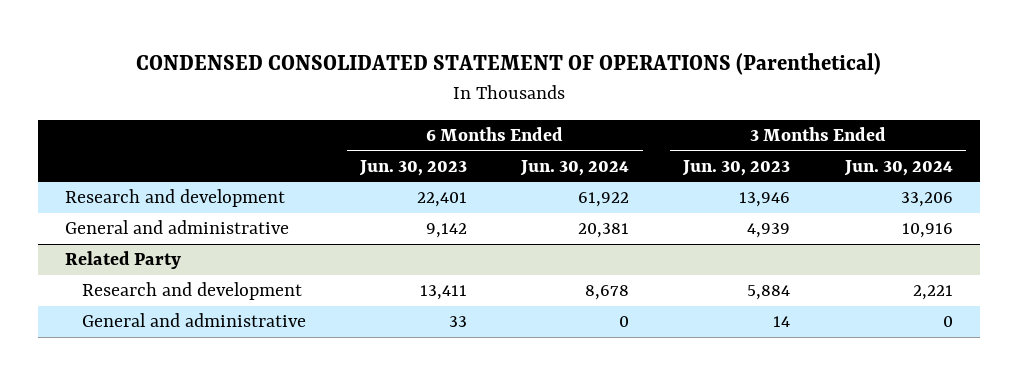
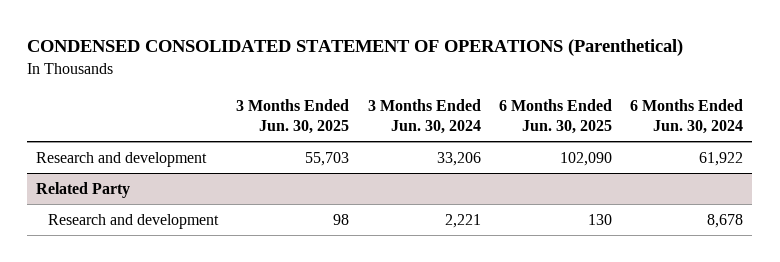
[359,159,468,176] Jun. 30, 2023 -> none
[682,159,791,176] Jun. 30, 2023 -> none
none -> [236,98,350,134] 3 Months Ended Jun. 30, 2025
none -> [498,98,612,134] 6 Months Ended Jun. 30, 2025
[64,220,289,235] General and administrative -> none
[81,313,306,328] General and administrative -> none

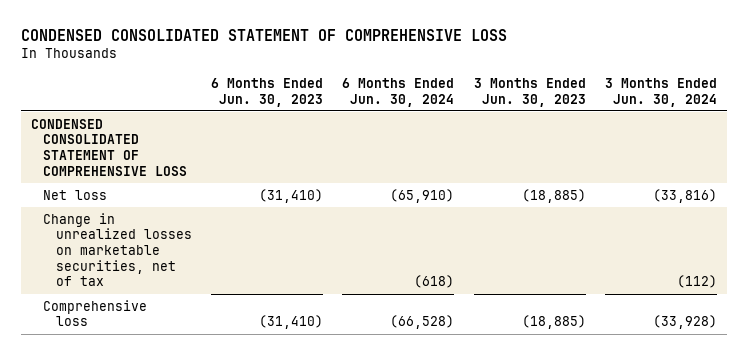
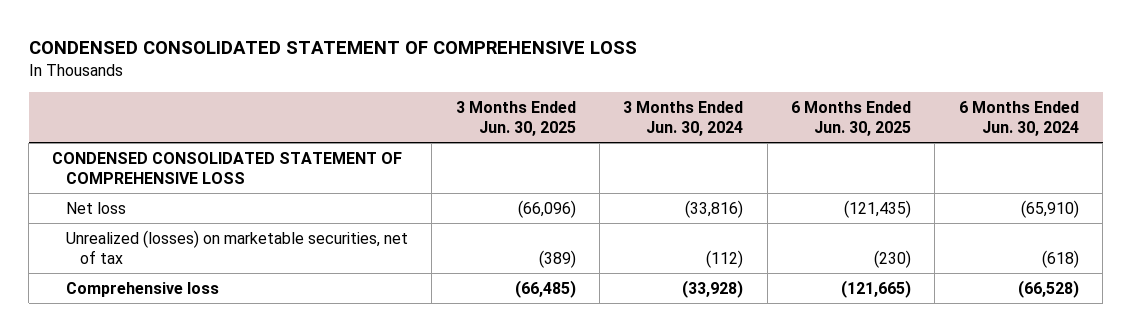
[211,77,324,107] 6 Months Ended Jun. 30, 2023 -> none
[473,77,586,107] 3 Months Ended Jun. 30, 2023 -> none
none -> [455,100,576,136] 3 Months Ended Jun. 30, 2025
none -> [791,100,912,136] 6 Months Ended Jun. 30, 2025
[43,212,192,287] Change in unrealized losses on marketable securities, net of tax -> [66,229,409,265] Unrealized (losses) on marketable securities, net of tax

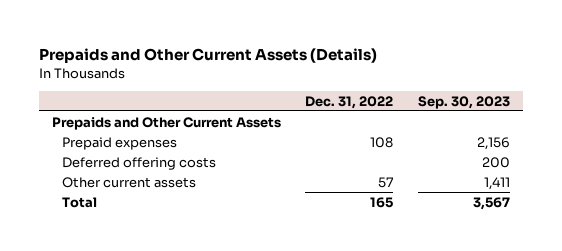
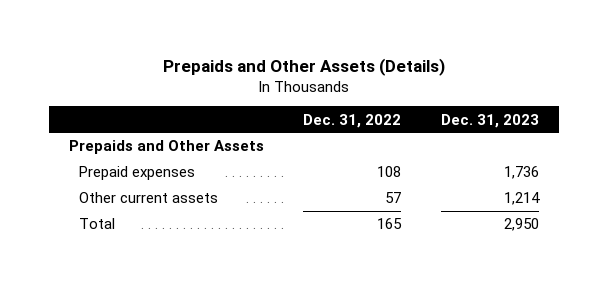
[39,47,378,63] Prepaids and Other Current Assets (Details) -> [162,57,445,76] Prepaids and Other Assets (Details)
[418,95,511,109] Sep. 30, 2023 -> none
none -> [441,113,540,128] Dec. 31, 2023
[51,116,281,130] Prepaids and Other Current Assets -> [68,140,264,155] Prepaids and Other Assets
[61,156,216,170] Deferred offering costs -> none

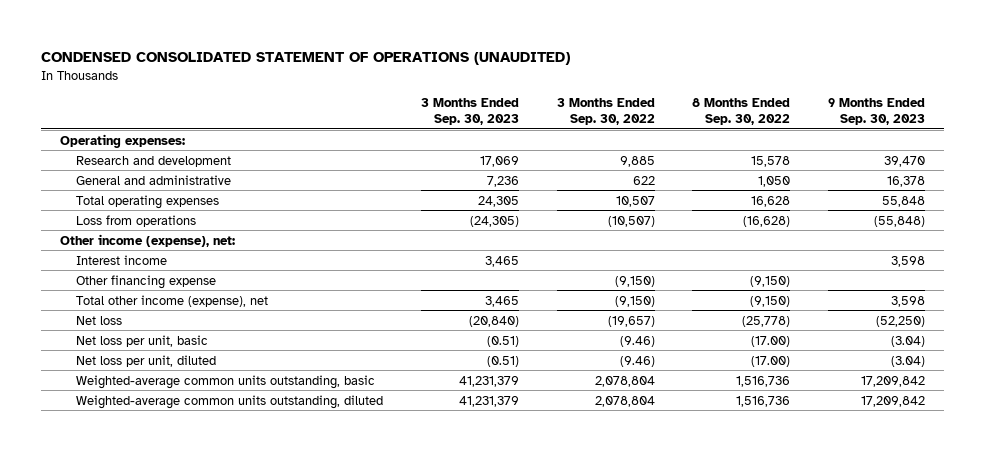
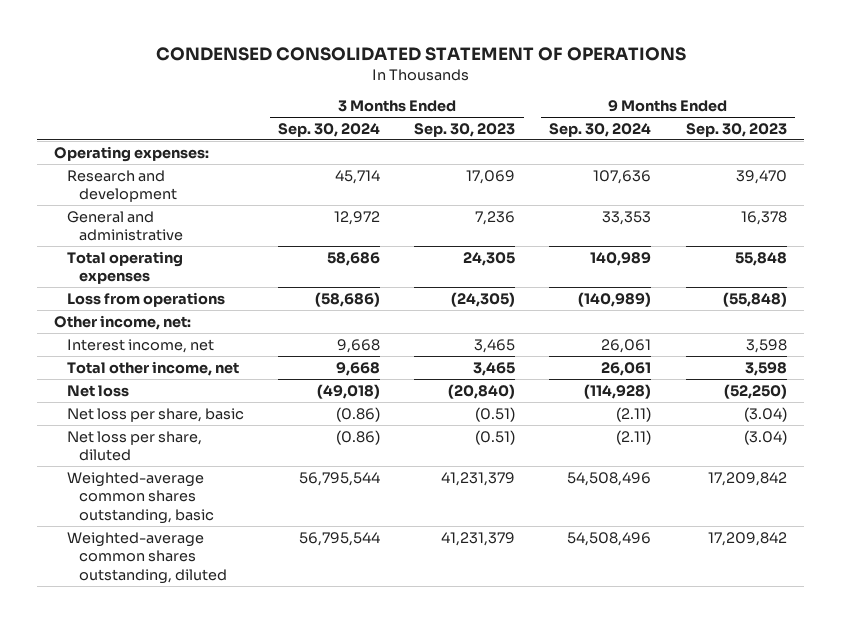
[41,51,571,65] CONDENSED CONSOLIDATED STATEMENT OF OPERATIONS (UNAUDITED) -> [155,47,686,62] CONDENSED CONSOLIDATED STATEMENT OF OPERATIONS
[556,98,655,126] 3 Months Ended Sep. 30, 2022 -> none
[692,98,791,126] 8 Months Ended Sep. 30, 2022 -> none
none -> [278,122,381,137] Sep. 30, 2024
none -> [549,122,652,137] Sep. 30, 2024
[76,274,217,289] Other financing expense -> none
[60,233,236,247] Other income (expense), net: -> [54,314,192,330] Other income, net:
[76,254,168,265] Interest income -> [66,338,214,353] Interest income, net
[76,294,269,307] Total other income (expense), net -> [66,360,239,376] Total other income, net
[76,334,209,347] Net loss per unit, basic -> [66,407,244,422] Net loss per share, basic
[76,354,217,367] Net loss per unit, diluted -> [66,430,202,462] Net loss per share, diluted
[76,374,376,389] Weighted-average common units outstanding, basic -> [66,471,215,524] Weighted-average common shares outstanding, basic
[76,394,384,409] Weighted-average common units outstanding, diluted -> [66,531,228,584] Weighted-average common shares outstanding, diluted

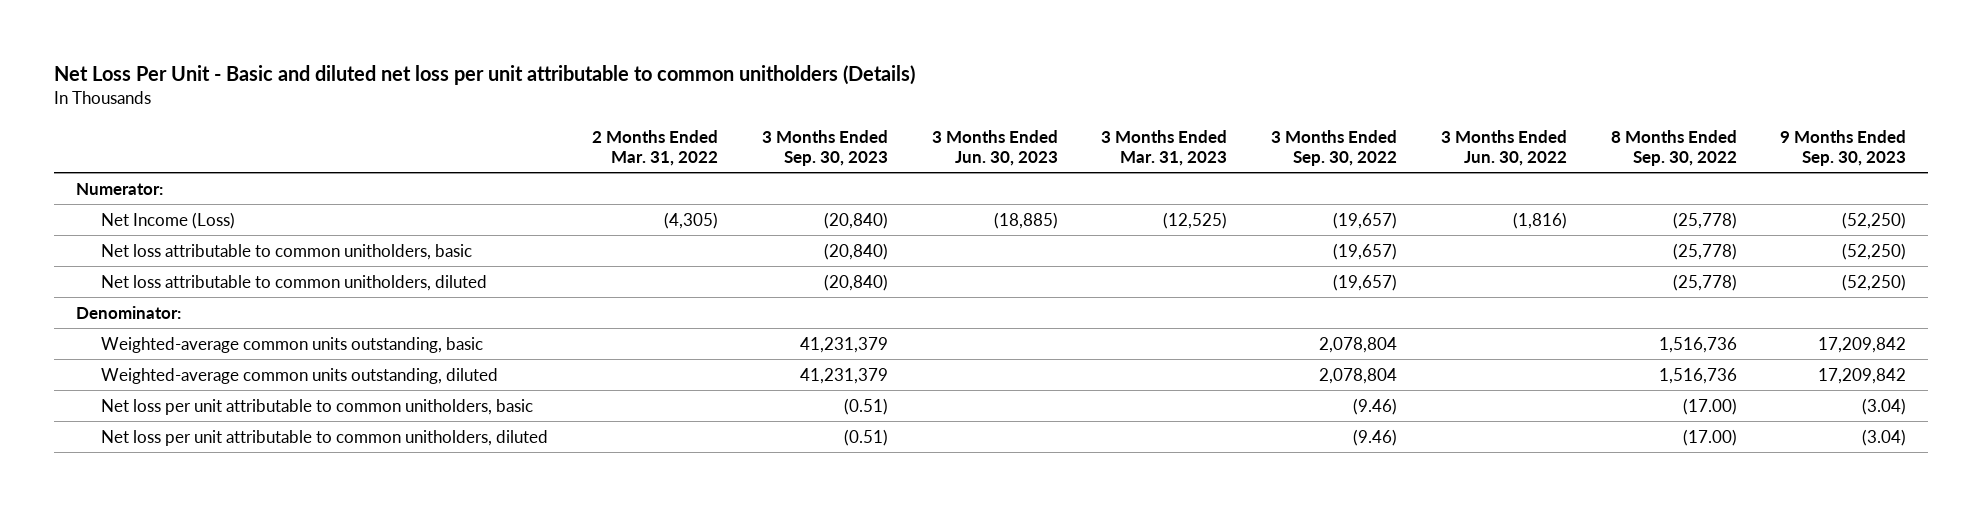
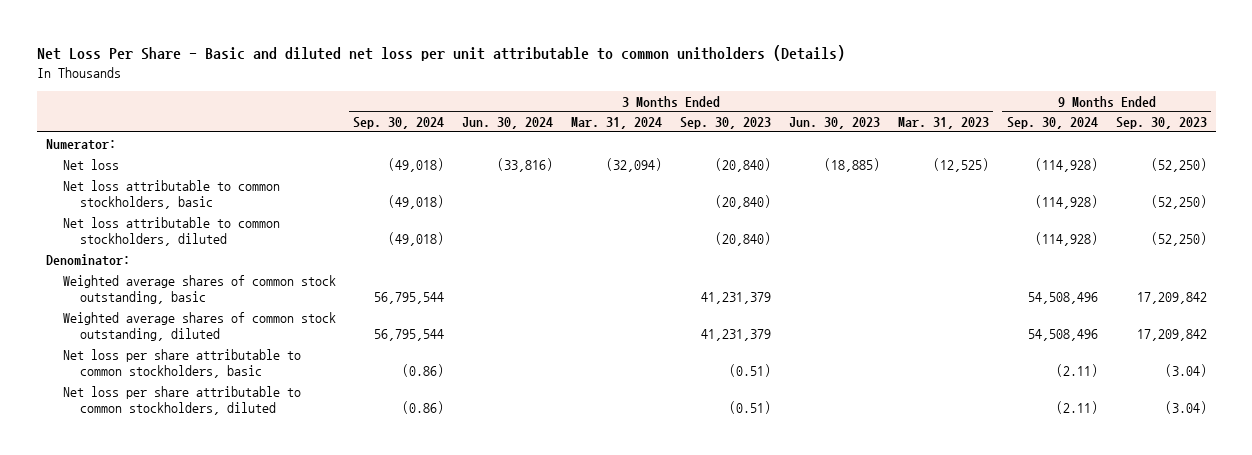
[53,64,915,85] Net Loss Per Unit - Basic and diluted net loss per unit attributable to common unitholders (Details) -> [36,45,845,62] Net Loss Per Share - Basic and diluted net loss per unit attributable to common unitholders (Details)
[592,129,719,167] 2 Months Ended Mar. 31, 2022 -> none
[1271,129,1398,167] 3 Months Ended Sep. 30, 2022 -> none
[1440,129,1567,167] 3 Months Ended Jun. 30, 2022 -> none
[1610,129,1737,167] 8 Months Ended Sep. 30, 2022 -> none
none -> [353,117,445,130] Sep. 30, 2024
none -> [462,117,554,130] Jun. 30, 2024
none -> [571,117,663,130] Mar. 31, 2024
none -> [1006,117,1098,130] Sep. 30, 2024
[101,211,236,229] Net Income (Loss) -> [62,158,119,170] Net loss
[101,243,473,260] Net loss attributable to common unitholders, basic -> [62,179,280,209] Net loss attributable to common stockholders, basic
[101,274,488,291] Net loss attributable to common unitholders, diluted -> [62,216,280,246] Net loss attributable to common stockholders, diluted
[101,336,484,353] Weighted-average common units outstanding, basic -> [62,274,336,304] Weighted average shares of common stock outstanding, basic
[101,367,499,384] Weighted-average common units outstanding, diluted -> [62,311,336,341] Weighted average shares of common stock outstanding, diluted
[101,398,534,415] Net loss per unit attributable to common unitholders, basic -> [62,348,301,378] Net loss per share attributable to common stockholders, basic
[101,429,549,446] Net loss per unit attributable to common unitholders, diluted -> [62,385,301,415] Net loss per share attributable to common stockholders, diluted

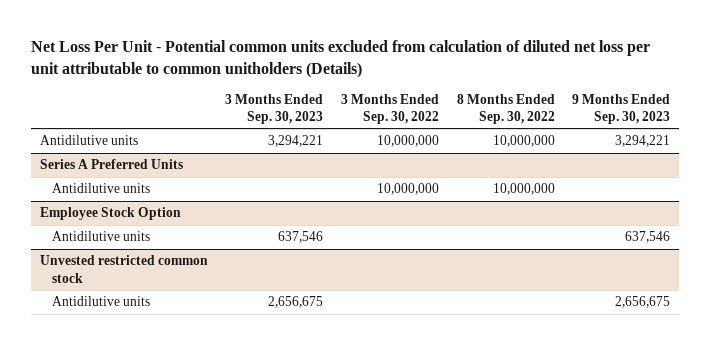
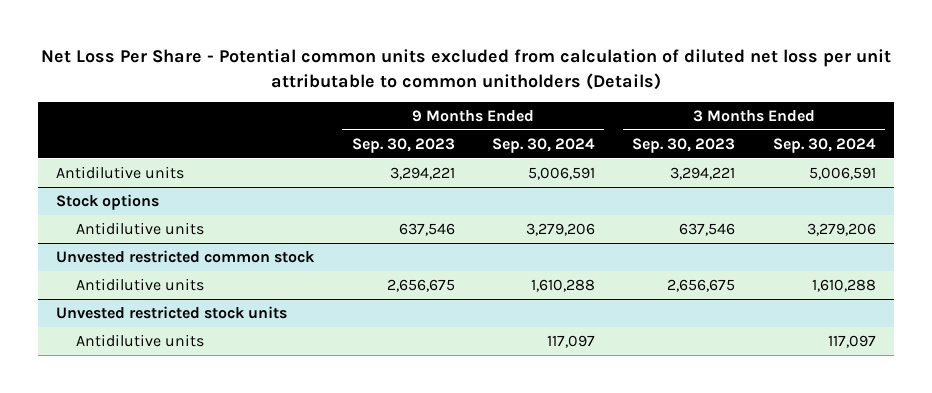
[30,40,650,78] Net Loss Per Unit - Potential common units excluded from calculation of diluted net loss per unit attributable to common unitholders (Details) -> [40,49,891,90] Net Loss Per Share - Potential common units excluded from calculation of diluted net loss per unit attributable to common unitholders (Details)
[340,93,439,124] 3 Months Ended Sep. 30, 2022 -> none
[456,93,555,124] 8 Months Ended Sep. 30, 2022 -> none
none -> [491,137,595,153] Sep. 30, 2024
none -> [772,137,876,153] Sep. 30, 2024
[39,159,183,170] Series A Preferred Units -> none
[52,183,151,194] Antidilutive units -> none
[39,207,181,221] Employee Stock Option -> [56,193,160,210] Stock options
none -> [56,305,288,319] Unvested restricted stock units
none -> [76,333,205,347] Antidilutive units

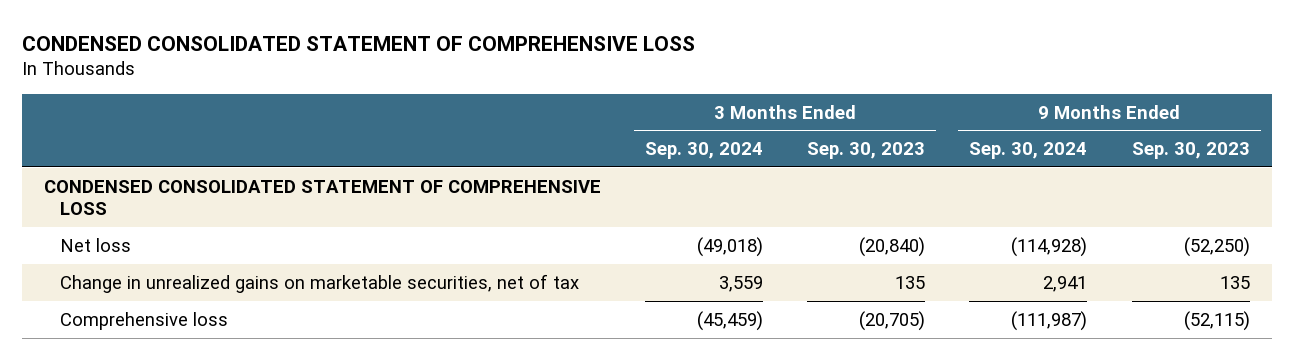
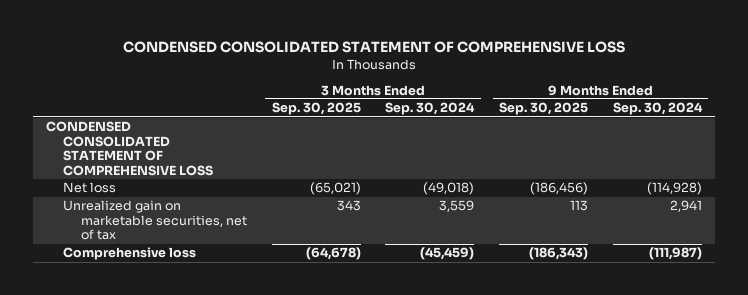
[807,142,926,160] Sep. 30, 2023 -> none
[1131,142,1250,160] Sep. 30, 2023 -> none
none -> [271,102,361,116] Sep. 30, 2025
none -> [499,102,589,116] Sep. 30, 2025
[59,273,579,293] Change in unrealized gains on marketable securities, net of tax -> [63,200,247,241] Unrealized gain on marketable securities, net of tax

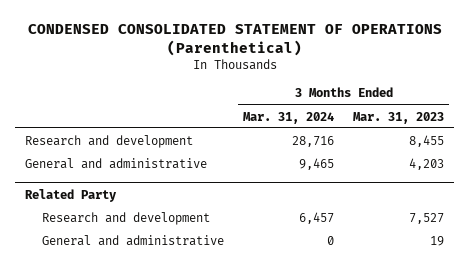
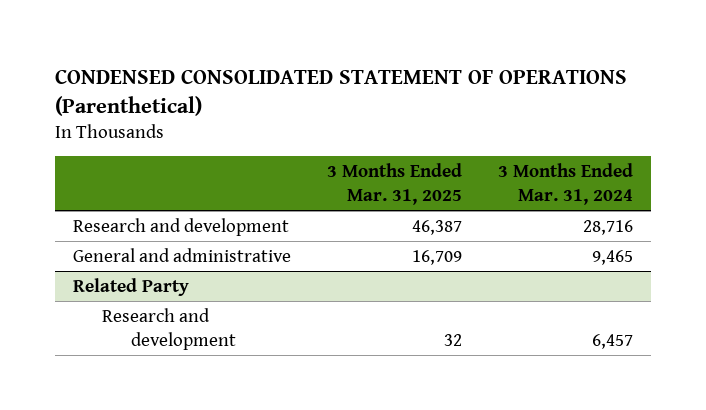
[353,111,445,124] Mar. 31, 2023 -> none
none -> [326,163,462,206] 3 Months Ended Mar. 31, 2025
[41,234,224,246] General and administrative -> none

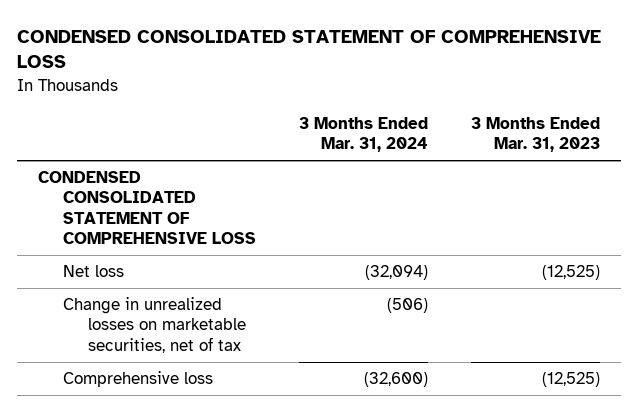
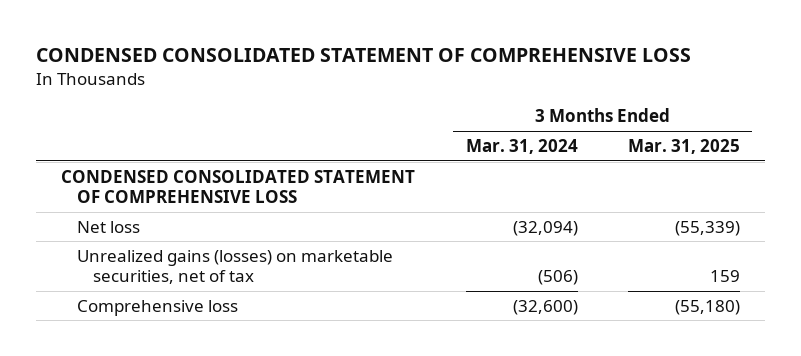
[470,117,600,153] 3 Months Ended Mar. 31, 2023 -> none
none -> [627,138,740,154] Mar. 31, 2025
[63,297,246,353] Change in unrealized losses on marketable securities, net of tax -> [77,249,394,284] Unrealized gains (losses) on marketable securities, net of tax

